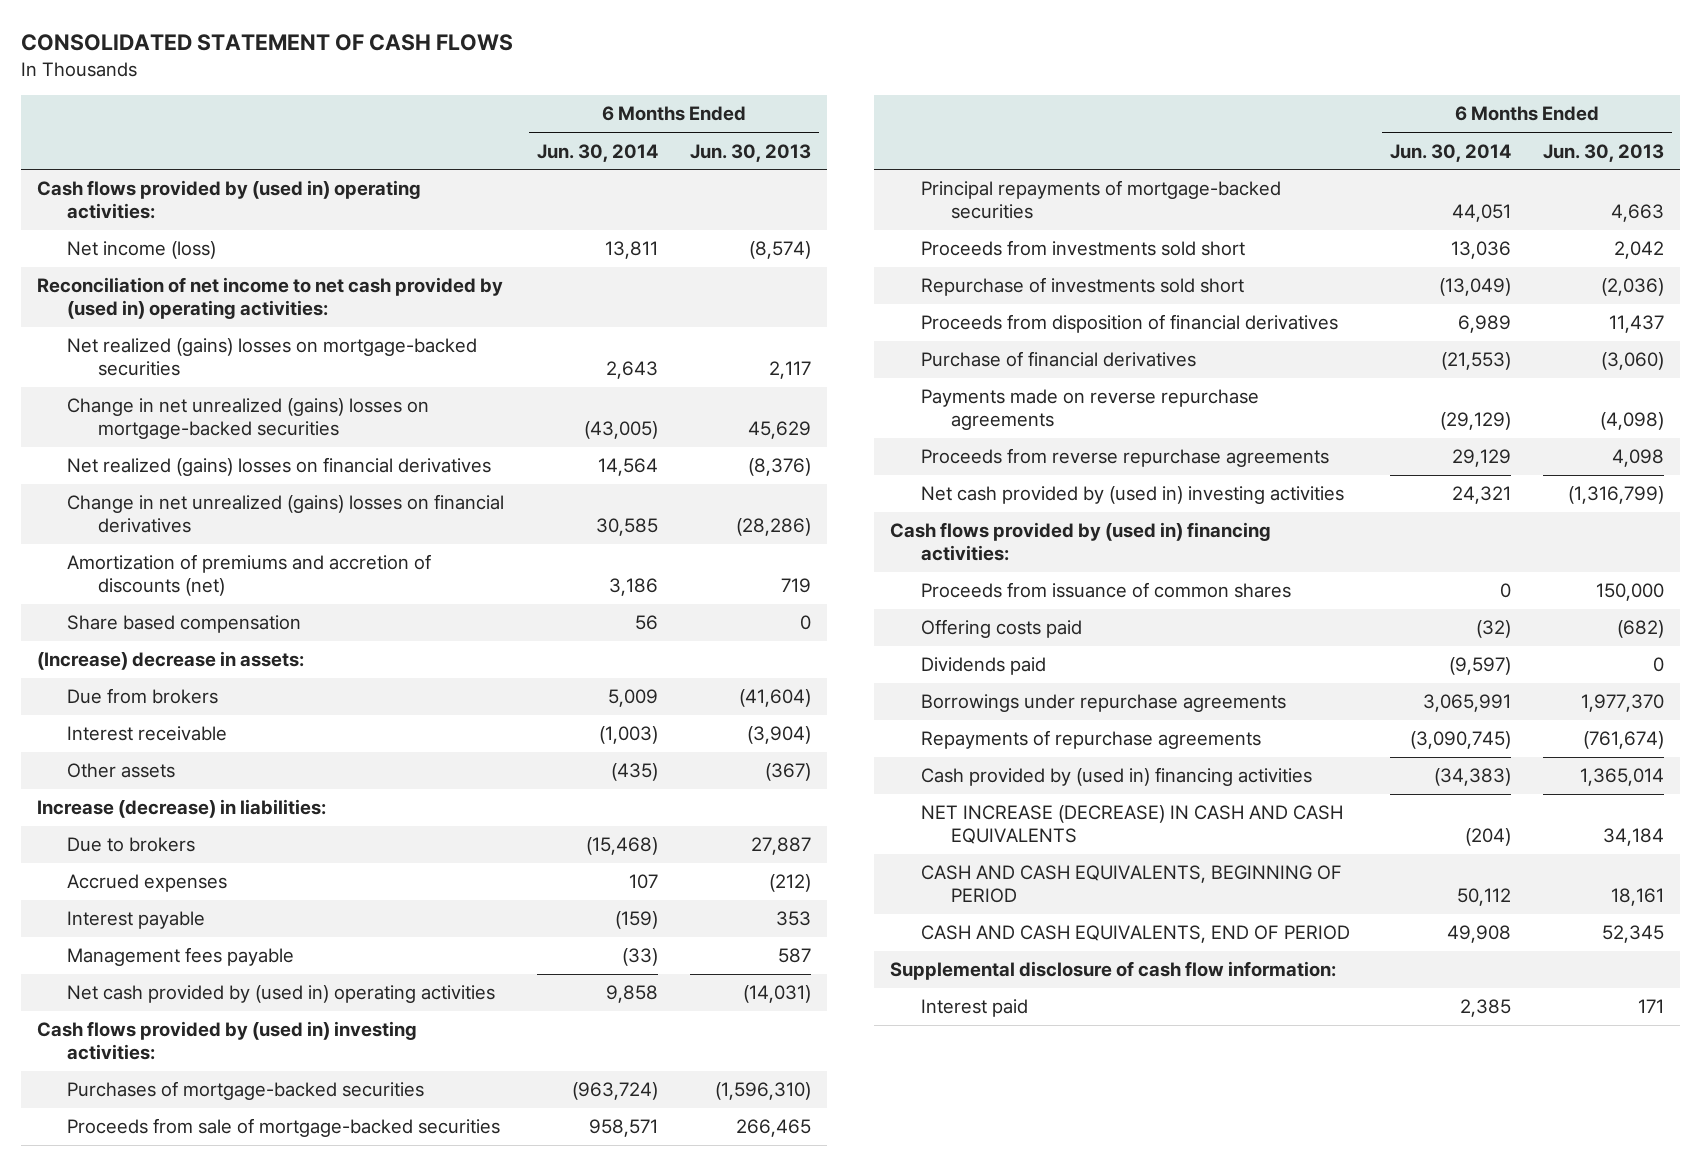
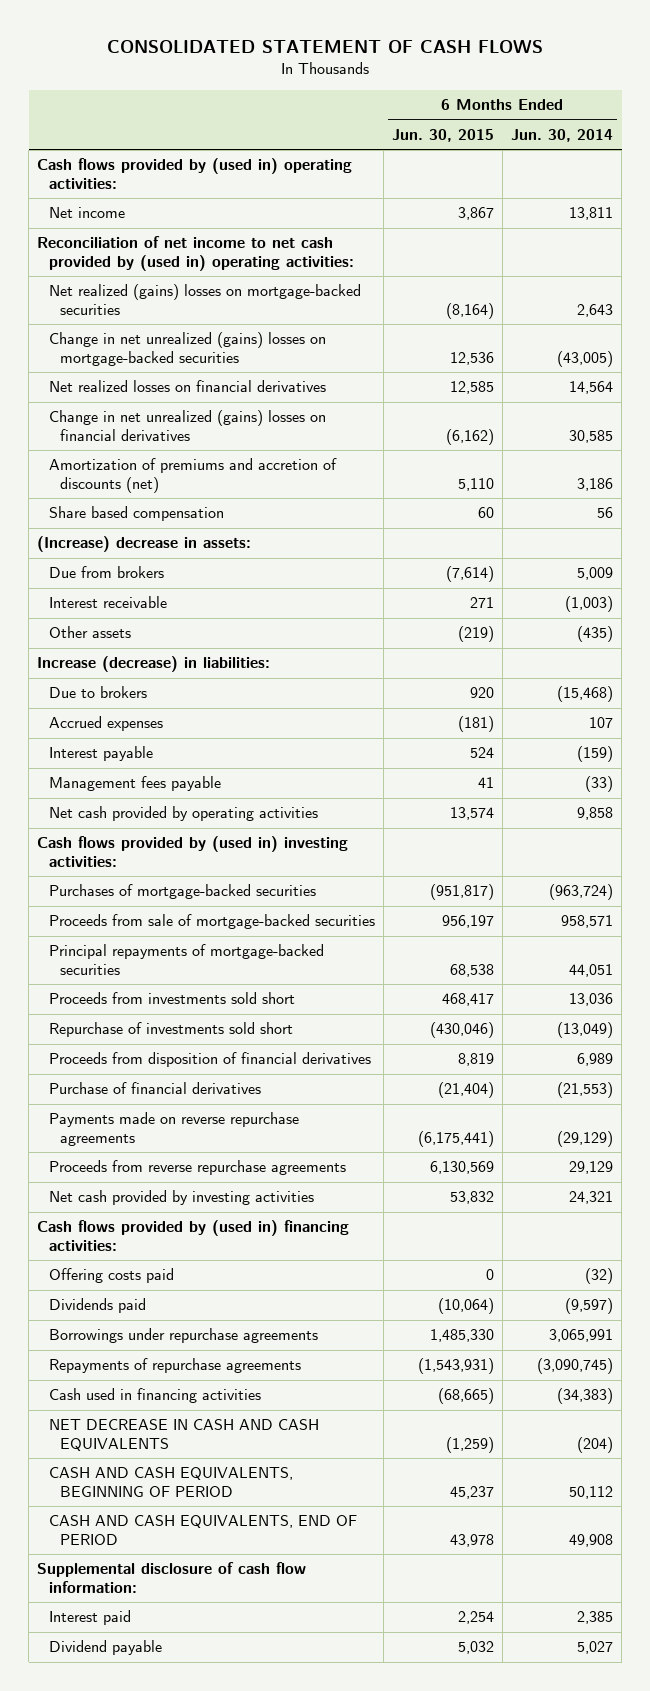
[689,143,811,162] Jun. 30, 2013 -> none
none -> [391,128,494,142] Jun. 30, 2015
[67,241,217,260] Net income (loss) -> [48,207,125,219] Net income
[67,457,492,477] Net realized (gains) losses on financial derivatives -> [48,380,326,393] Net realized losses on financial derivatives
[67,985,496,1004] Net cash provided by (used in) operating activities -> [48,806,318,822] Net cash provided by operating activities
[920,486,1344,505] Net cash provided by (used in) investing activities -> [48,1190,314,1206] Net cash provided by investing activities
[920,582,1291,599] Proceeds from issuance of common shares -> none
[920,767,1312,787] Cash provided by (used in) financing activities -> [48,1388,261,1404] Cash used in financing activities
[920,805,1343,844] NET INCREASE (DECREASE) IN CASH AND CASH EQUIVALENTS -> [48,1419,319,1452] NET DECREASE IN CASH AND CASH EQUIVALENTS
none -> [48,1640,162,1656] Dividend payable

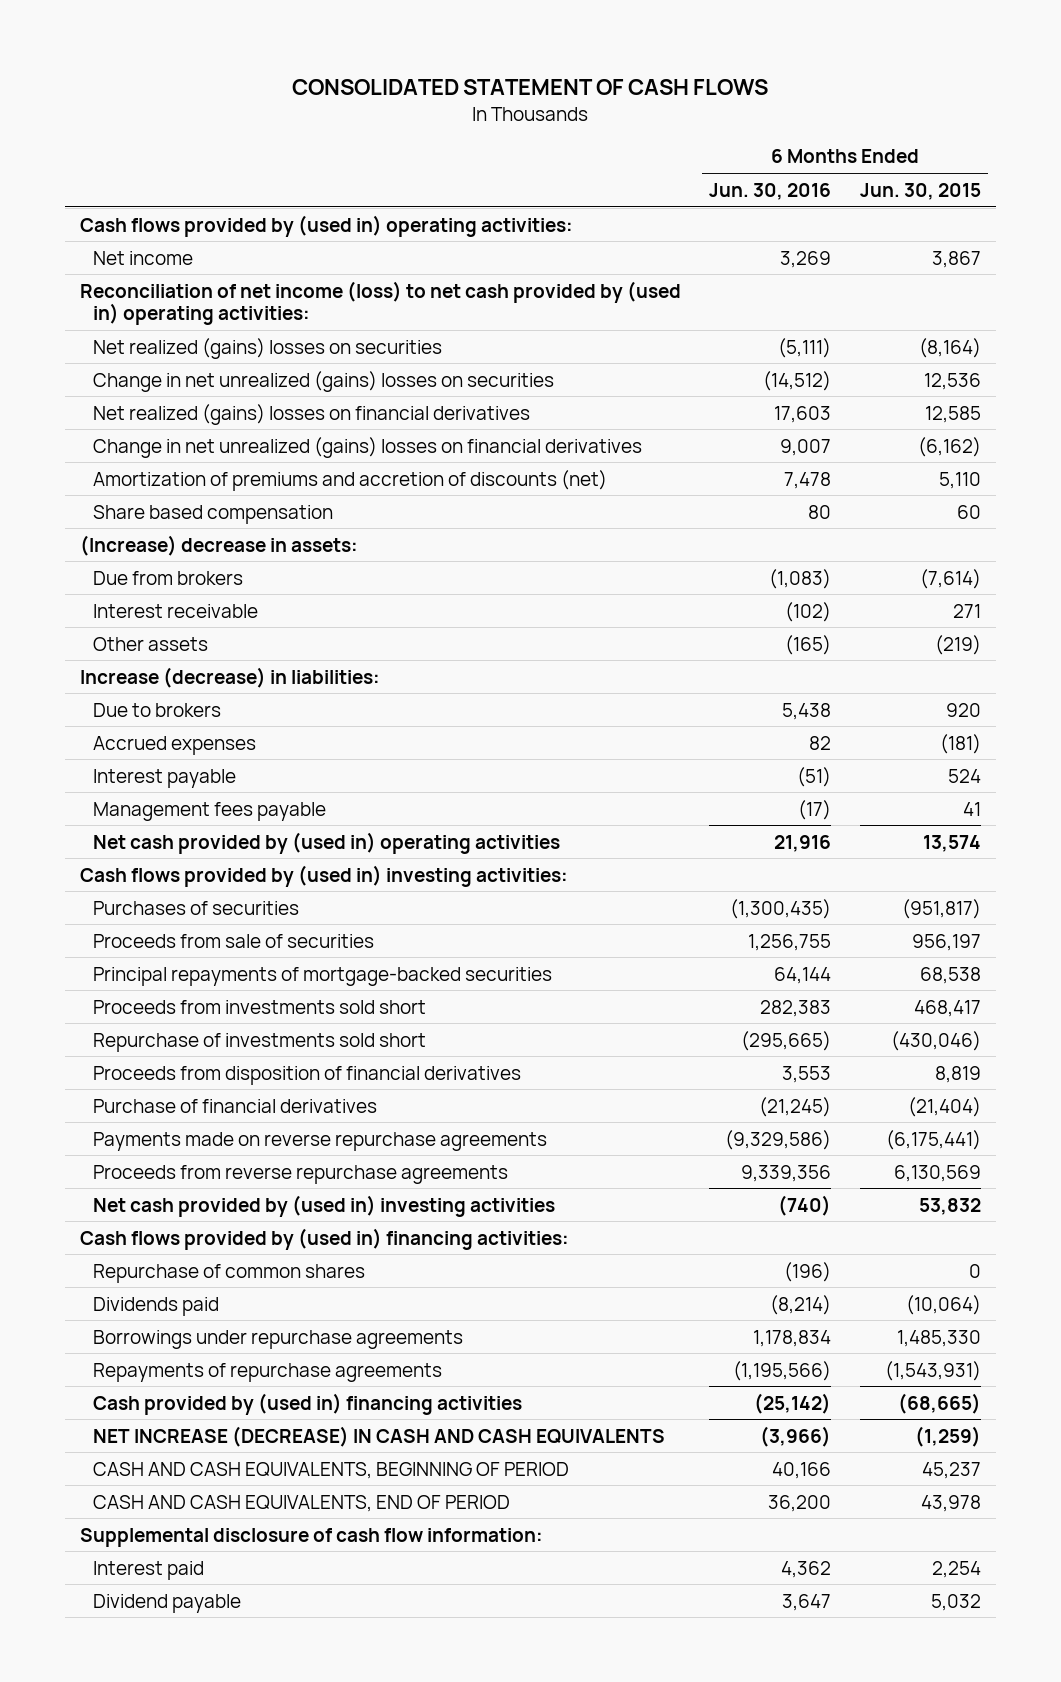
[511,128,614,142] Jun. 30, 2014 -> none
none -> [709,182,832,200] Jun. 30, 2016
[37,236,354,272] Reconciliation of net income to net cash provided by (used in) operating activities: -> [79,280,681,325] Reconciliation of net income (loss) to net cash provided by (used in) operating activities:
[48,284,361,316] Net realized (gains) losses on mortgage-backed securities -> [93,337,443,359] Net realized (gains) losses on securities
[48,332,326,367] Change in net unrealized (gains) losses on mortgage-backed securities -> [93,370,555,392] Change in net unrealized (gains) losses on securities
[48,380,326,393] Net realized losses on financial derivatives -> [93,403,531,425] Net realized (gains) losses on financial derivatives
[48,806,318,822] Net cash provided by operating activities -> [93,831,561,854] Net cash provided by (used in) operating activities
[48,884,316,900] Purchases of mortgage-backed securities -> [93,900,300,915] Purchases of securities
[48,914,375,930] Proceeds from sale of mortgage-backed securities -> [93,933,375,948] Proceeds from sale of securities
[48,1190,314,1206] Net cash provided by investing activities -> [93,1194,556,1217] Net cash provided by (used in) investing activities
[48,1268,174,1284] Offering costs paid -> none
none -> [93,1263,366,1283] Repurchase of common shares
[48,1388,261,1404] Cash used in financing activities -> [93,1392,523,1415] Cash provided by (used in) financing activities
[48,1419,319,1452] NET DECREASE IN CASH AND CASH EQUIVALENTS -> [93,1425,666,1447] NET INCREASE (DECREASE) IN CASH AND CASH EQUIVALENTS

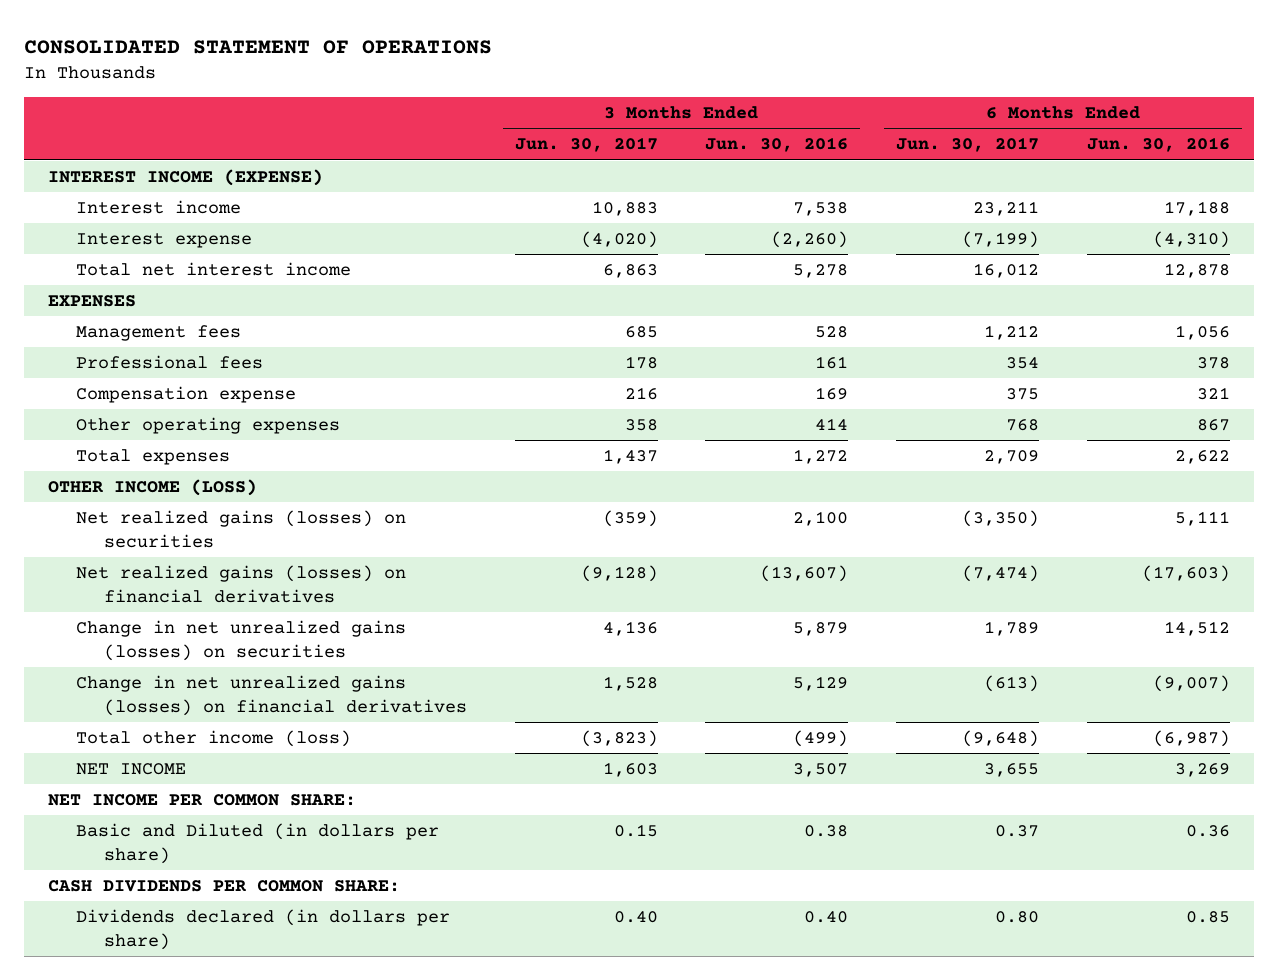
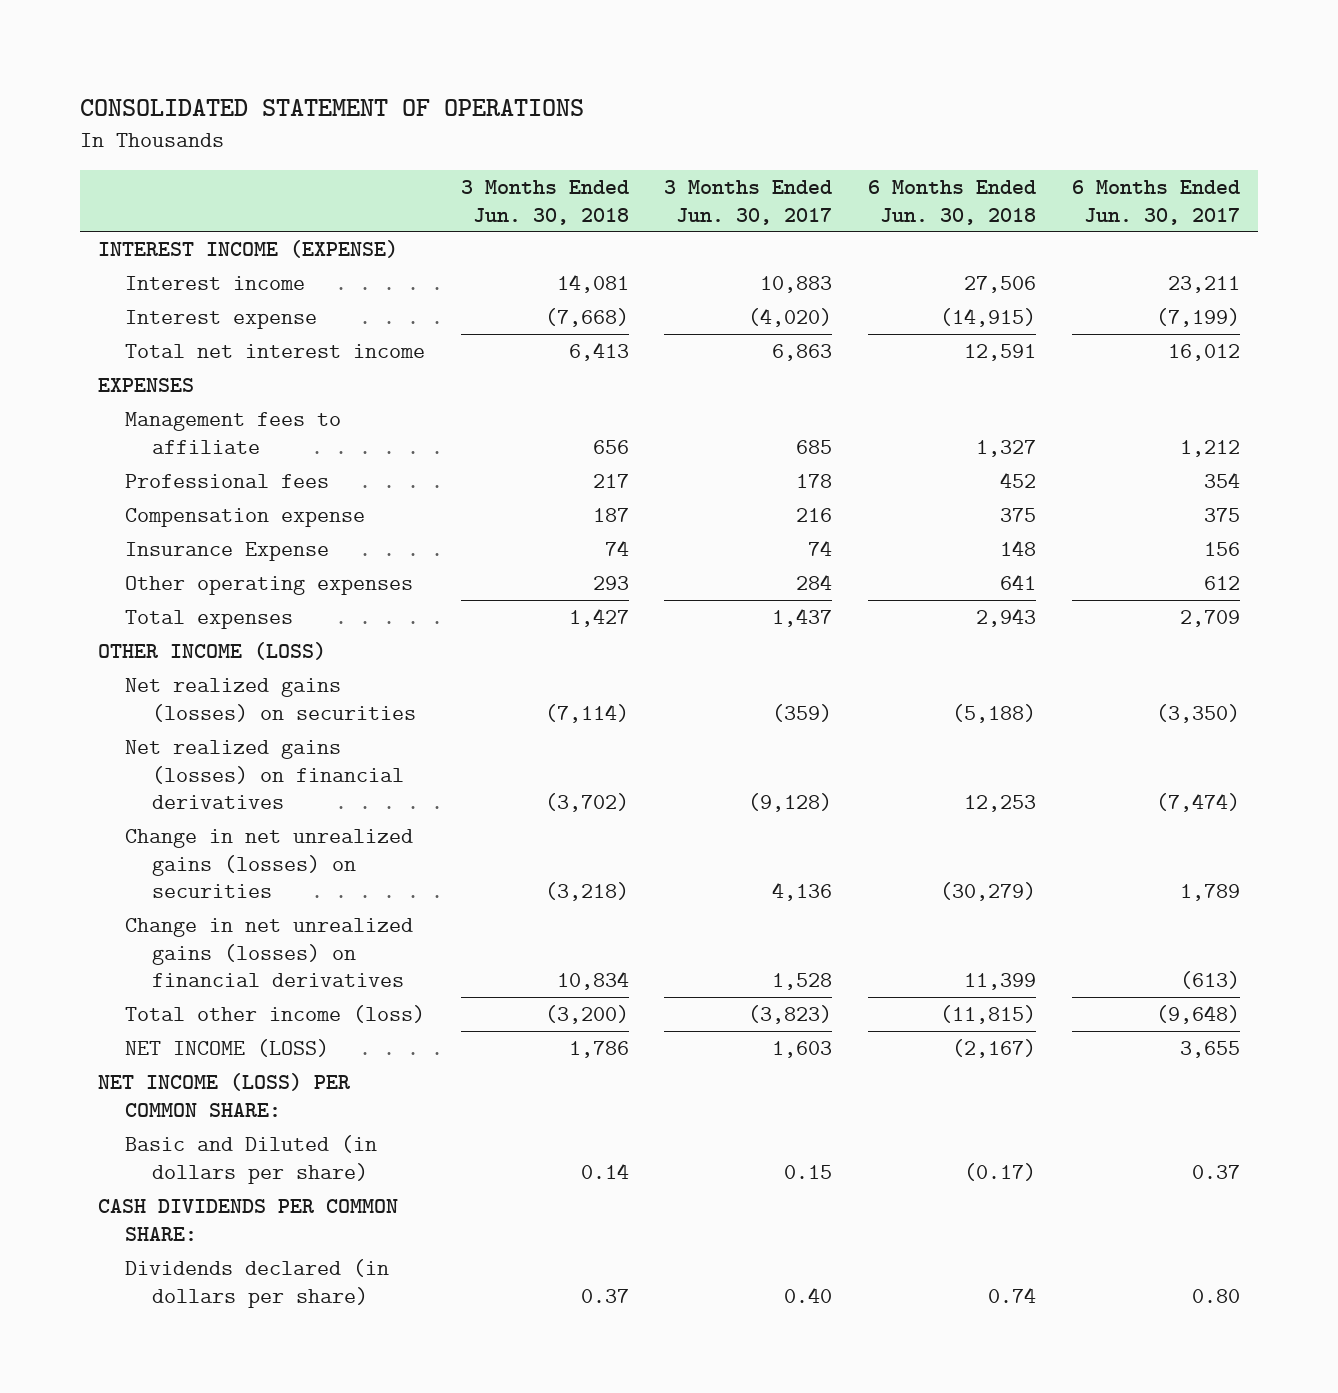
[705,137,849,153] Jun. 30, 2016 -> none
[1087,137,1231,153] Jun. 30, 2016 -> none
none -> [460,179,629,225] 3 Months Ended Jun. 30, 2018
none -> [868,179,1037,225] 6 Months Ended Jun. 30, 2018
[75,325,241,342] Management fees -> [125,412,342,454] Management fees to affiliate
none -> [125,542,330,562] Insurance Expense
[624,419,658,432] 358 -> [796,574,833,591] 284
[1006,419,1040,432] 768 -> [1203,576,1240,591] 612
[75,763,186,776] NET INCOME -> [125,1039,330,1058] NET INCOME (LOSS)
[48,794,357,807] NET INCOME PER COMMON SHARE: -> [97,1073,350,1117] NET INCOME (LOSS) PER COMMON SHARE:

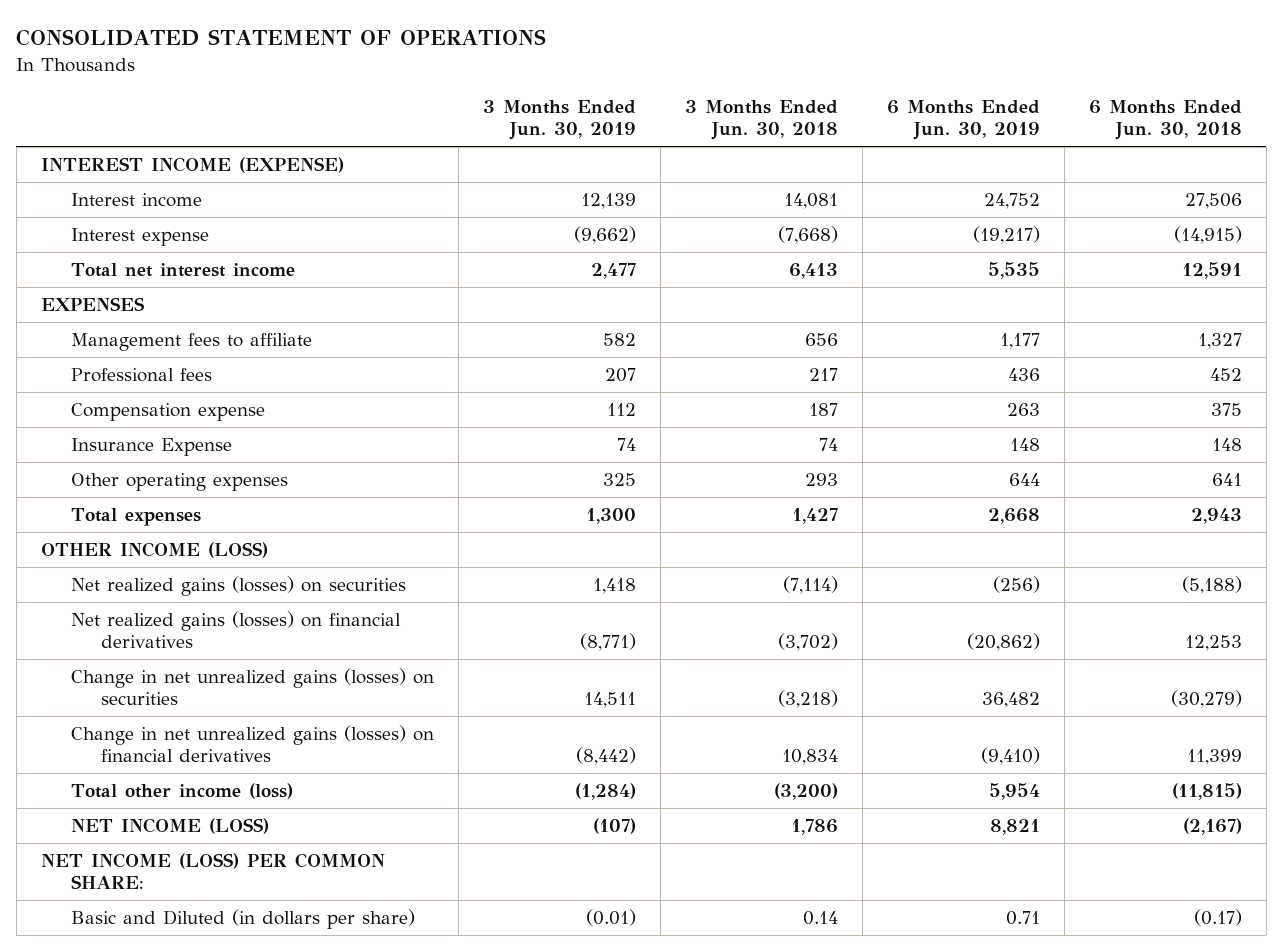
[664,179,833,225] 3 Months Ended Jun. 30, 2017 -> none
[1071,179,1240,225] 6 Months Ended Jun. 30, 2017 -> none
none -> [482,100,636,141] 3 Months Ended Jun. 30, 2019
none -> [886,100,1040,141] 6 Months Ended Jun. 30, 2019
[97,1199,398,1241] CASH DIVIDENDS PER COMMON SHARE: -> none
[125,1259,390,1308] Dividends declared (in dollars per share) -> none

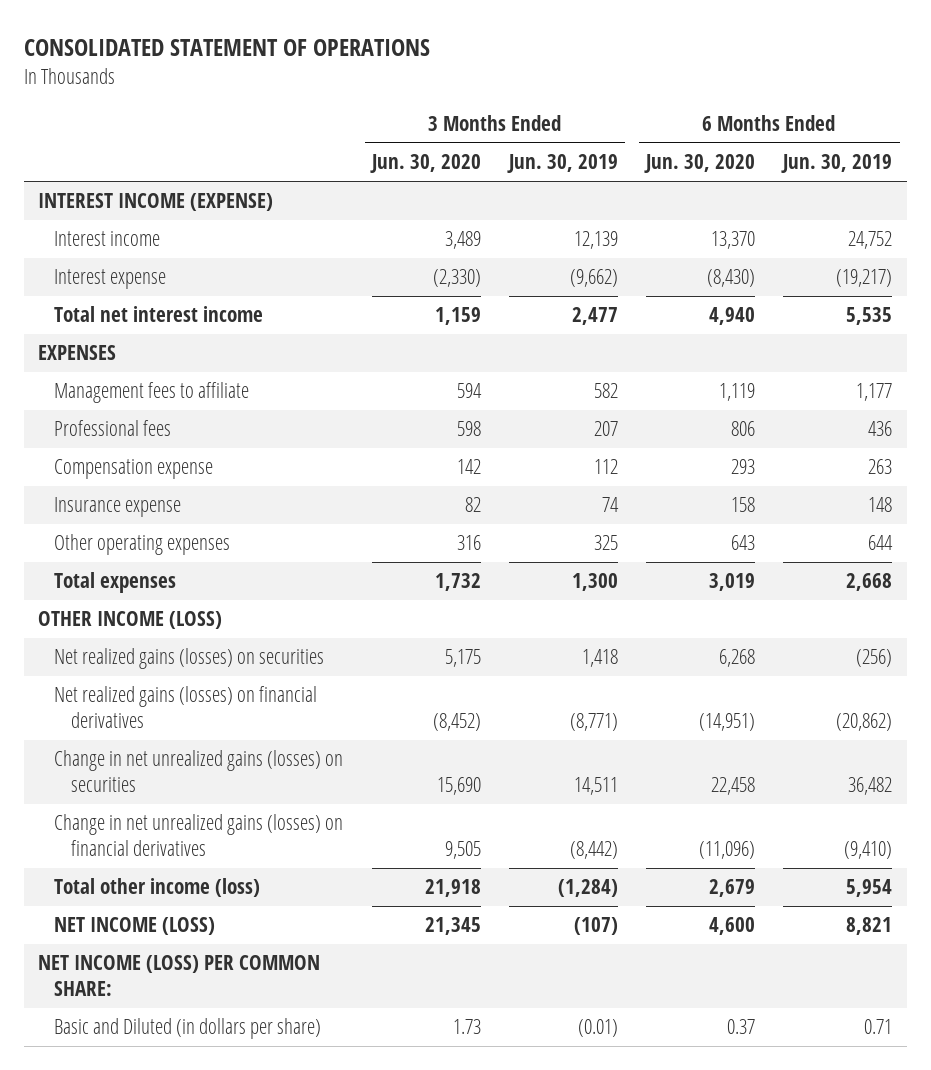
[684,100,838,141] 3 Months Ended Jun. 30, 2018 -> none
[1088,100,1242,141] 6 Months Ended Jun. 30, 2018 -> none
none -> [369,154,481,174] Jun. 30, 2020
none -> [644,154,756,174] Jun. 30, 2020
[70,437,232,456] Insurance Expense -> [54,497,182,518] Insurance expense

